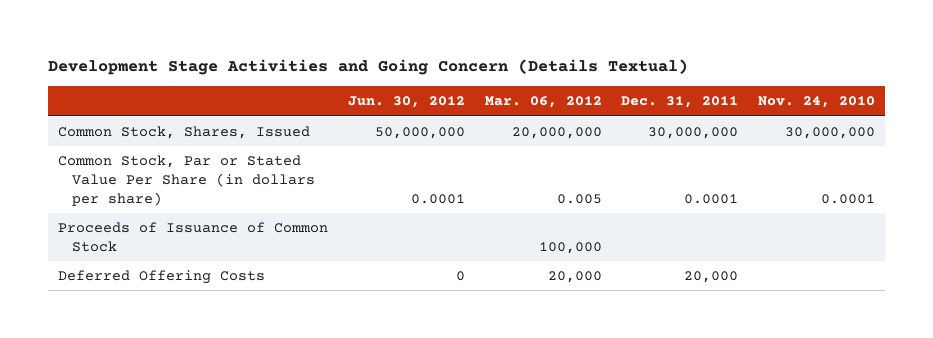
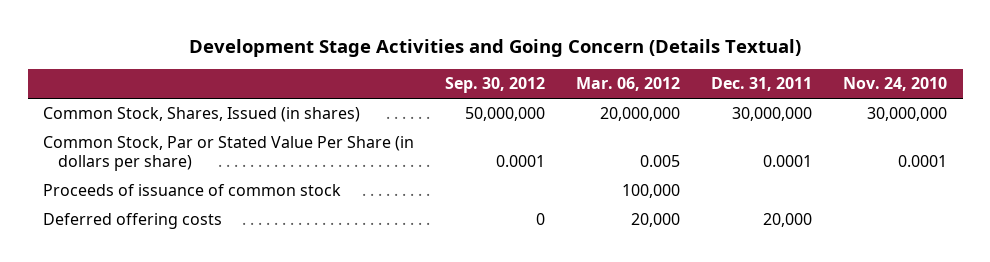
[347,96,465,109] Jun. 30, 2012 -> none
none -> [445,77,546,94] Sep. 30, 2012
[58,125,311,139] Common Stock, Shares, Issued -> [43,107,361,123] Common Stock, Shares, Issued (in shares)
[58,221,329,252] Proceeds of Issuance of Common Stock -> [43,184,342,197] Proceeds of issuance of common stock
[58,269,266,284] Deferred Offering Costs -> [43,213,223,230] Deferred offering costs

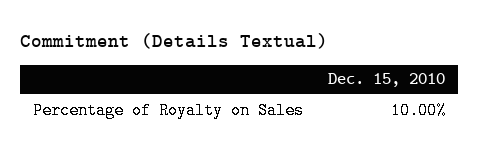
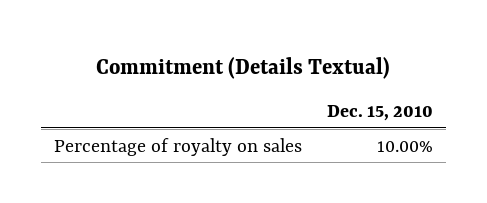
[32,101,304,119] Percentage of Royalty on Sales -> [53,137,302,156] Percentage of royalty on sales

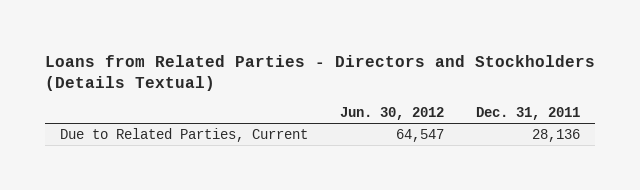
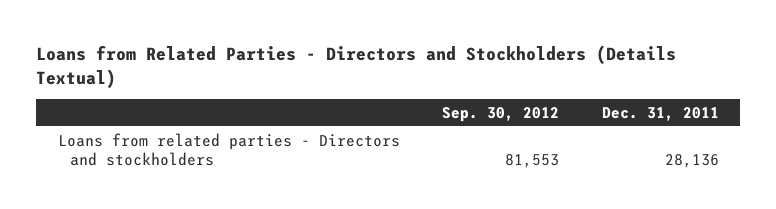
[340,107,445,121] Jun. 30, 2012 -> none
none -> [442,106,560,122] Sep. 30, 2012
[60,128,309,143] Due to Related Parties, Current -> [57,132,400,167] Loans from related parties - Directors and stockholders

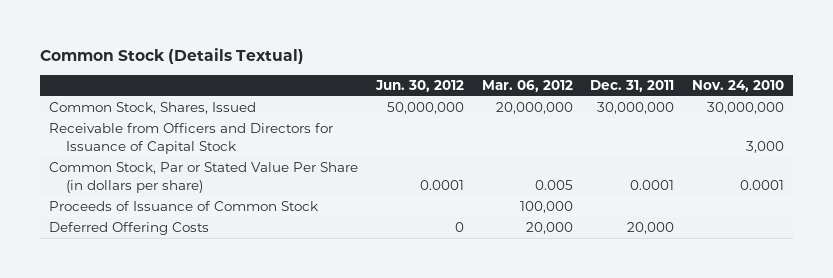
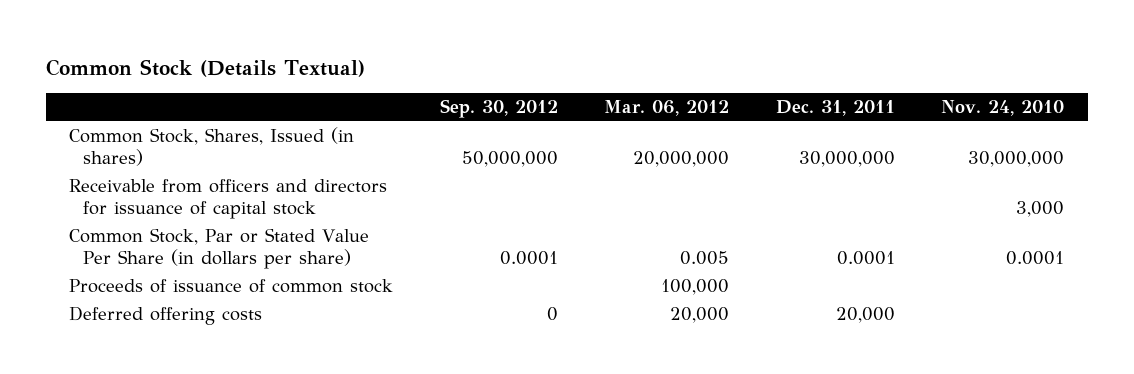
[374,80,464,93] Jun. 30, 2012 -> none
none -> [439,99,558,119] Sep. 30, 2012
[49,102,257,115] Common Stock, Shares, Issued -> [69,127,355,167] Common Stock, Shares, Issued (in shares)
[49,123,334,154] Receivable from Officers and Directors for Issuance of Capital Stock -> [69,179,388,220] Receivable from officers and directors for issuance of capital stock
[49,201,319,212] Proceeds of Issuance of Common Stock -> [69,279,394,294] Proceeds of issuance of common stock
[49,222,210,236] Deferred Offering Costs -> [69,306,263,326] Deferred offering costs

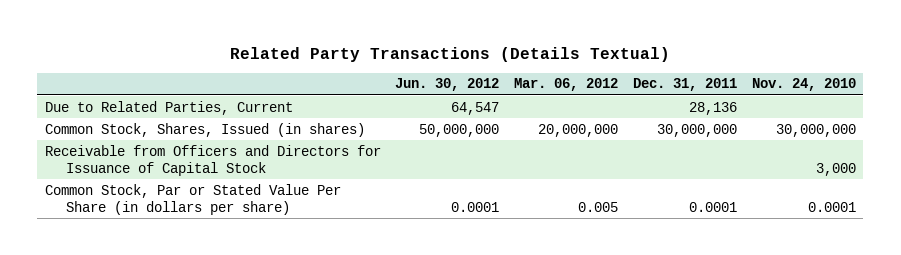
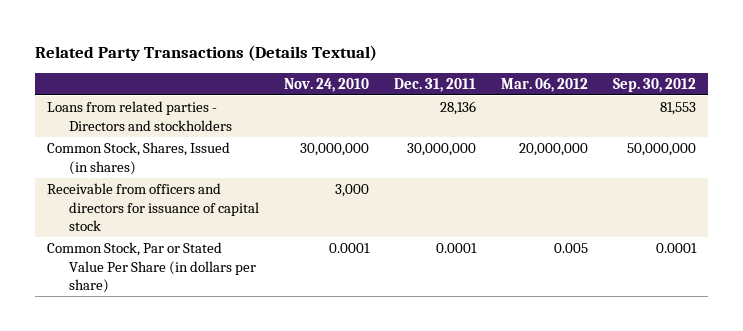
[395,78,500,92] Jun. 30, 2012 -> none
none -> [612,77,696,92] Sep. 30, 2012
[44,100,293,115] Due to Related Parties, Current -> [47,101,233,131] Loans from related parties - Directors and stockholders
[44,144,381,176] Receivable from Officers and Directors for Issuance of Capital Stock -> [47,183,260,232] Receivable from officers and directors for issuance of capital stock

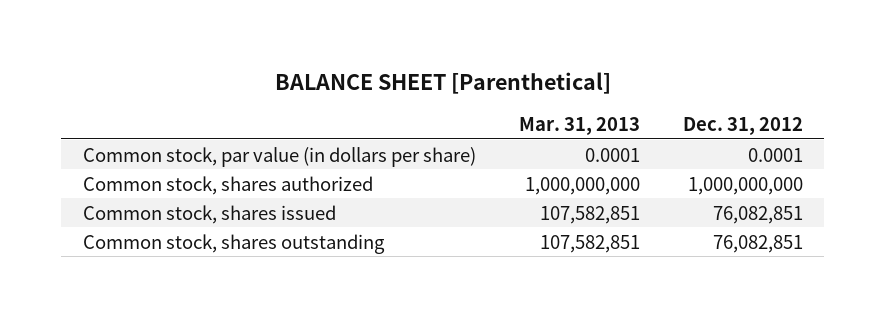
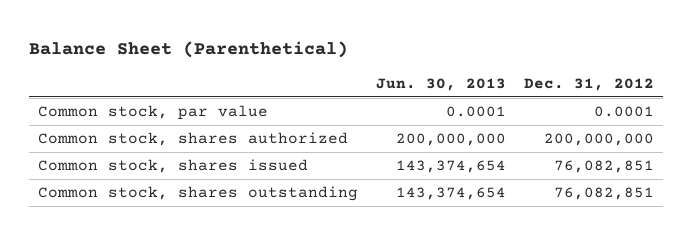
[274,72,611,95] BALANCE SHEET [Parenthetical] -> [28,40,348,58] Balance Sheet (Parenthetical)
[518,116,640,135] Mar. 31, 2013 -> none
none -> [375,77,506,91] Jun. 30, 2013
[82,146,476,167] Common stock, par value (in dollars per share) -> [37,105,268,121] Common stock, par value
[687,176,803,195] 1,000,000,000 -> [543,133,654,147] 200,000,000

